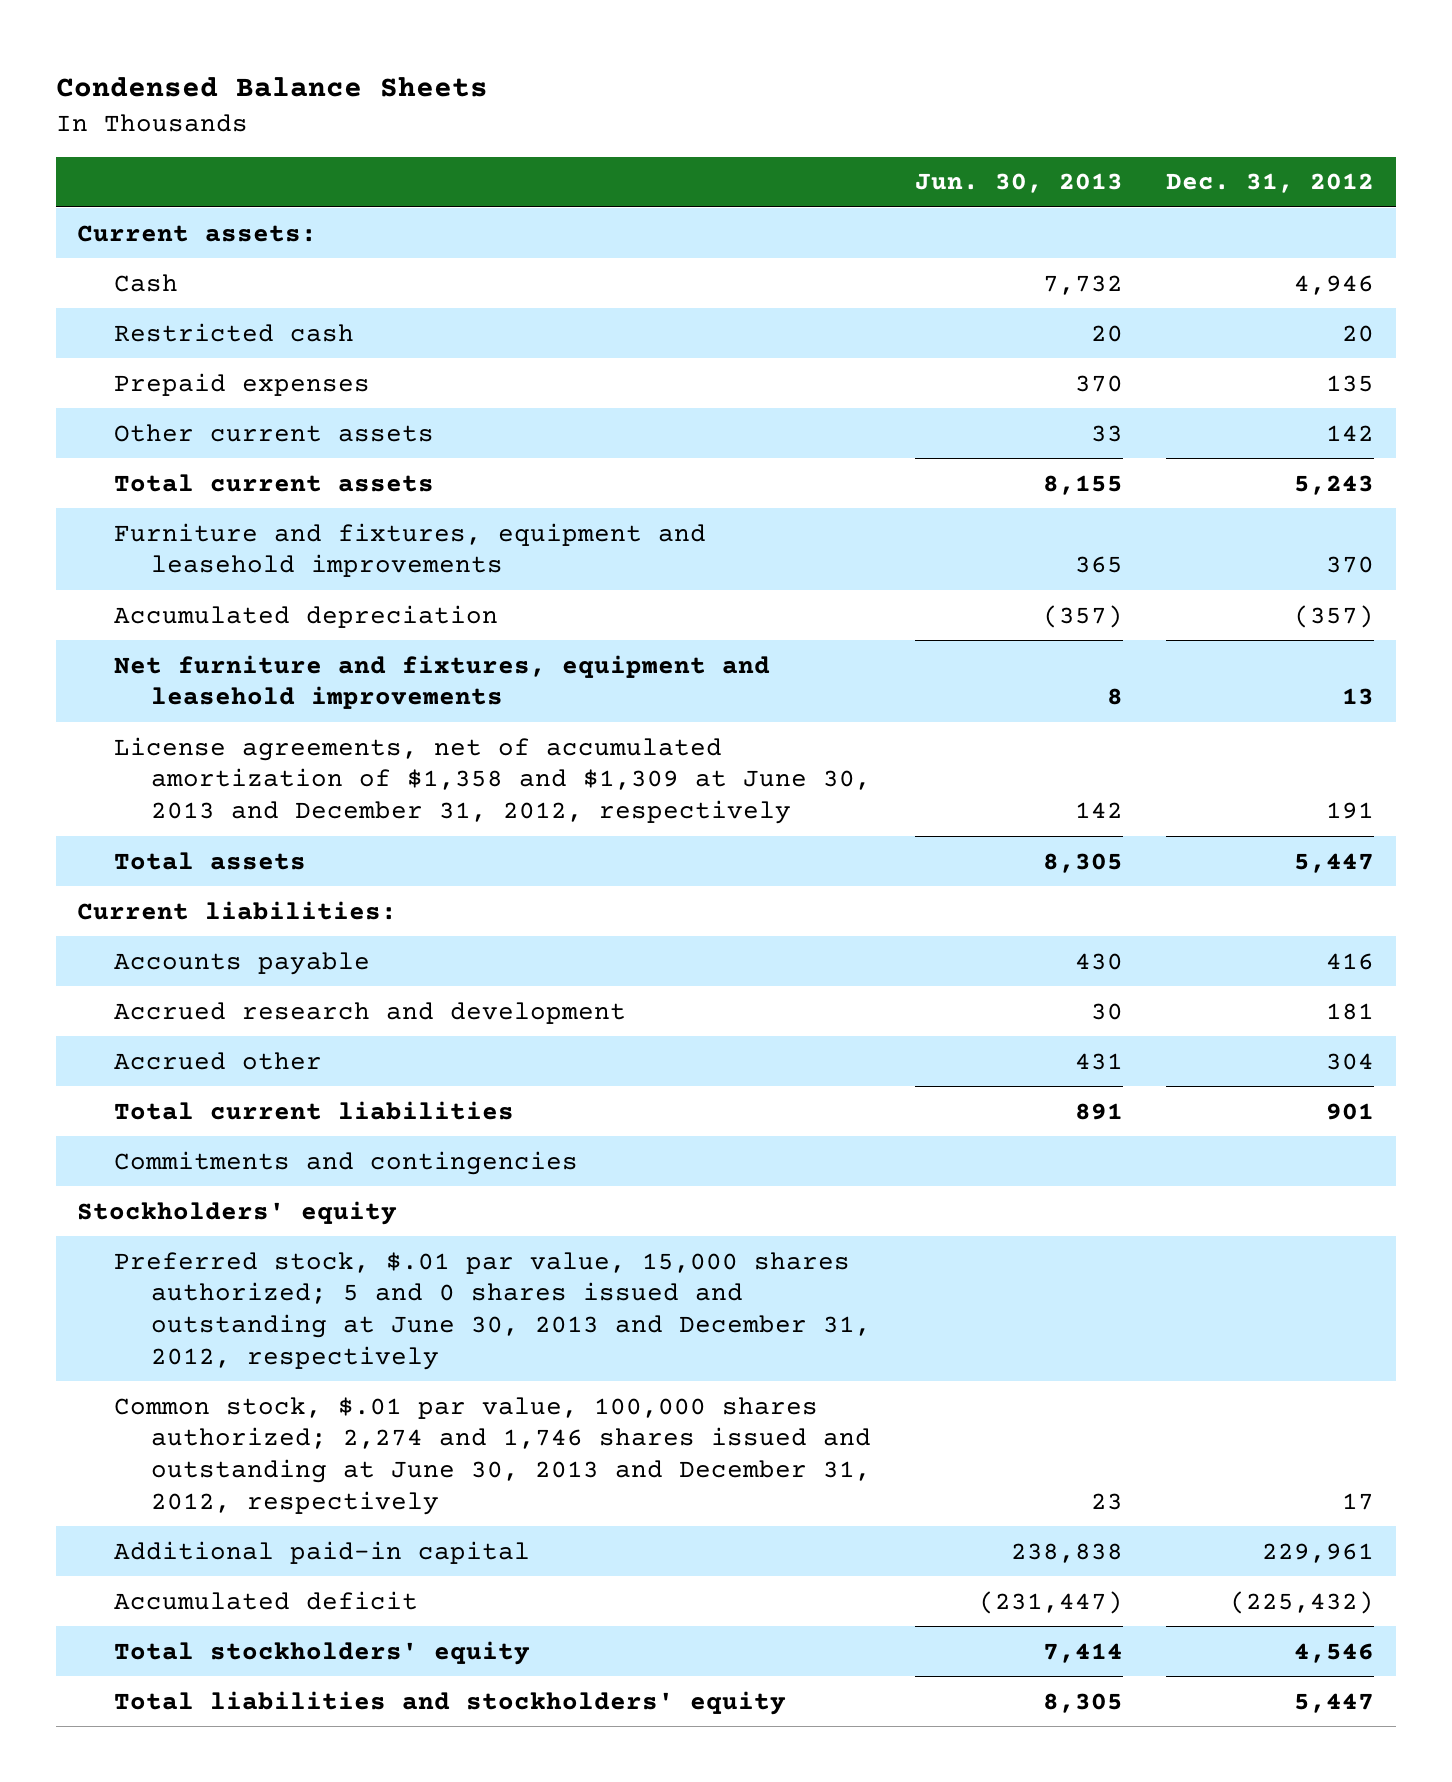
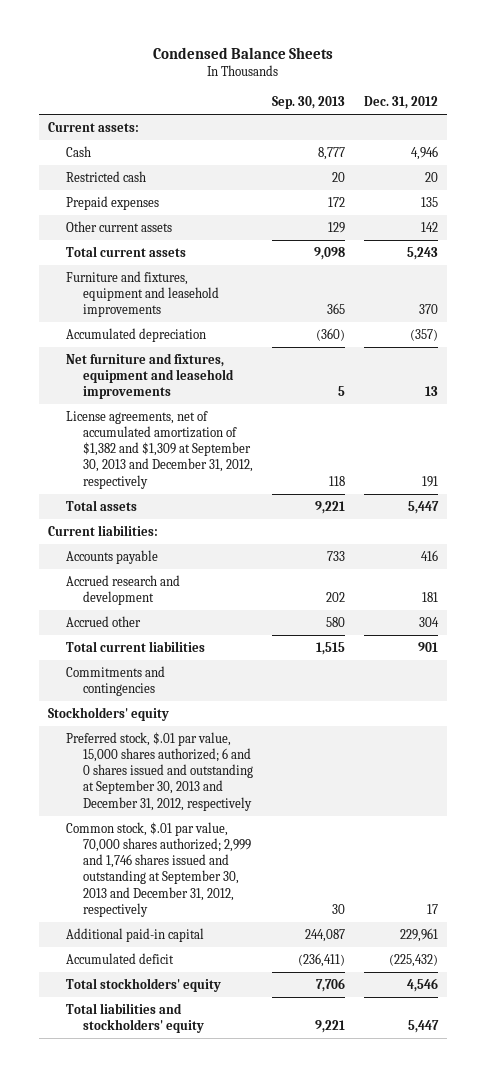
[914,173,1123,194] Jun. 30, 2013 -> none
none -> [271,95,345,109] Sep. 30, 2013
[114,736,871,824] License agreements, net of accumulated amortization of $1,358 and $1,309 at June 30, 2013 and December 31, 2012, respectively -> [65,410,254,489] License agreements, net of accumulated amortization of $1,382 and $1,309 at September 30, 2013 and December 31, 2012, respectively
[114,1251,871,1370] Preferred stock, $.01 par value, 15,000 shares authorized; 5 and 0 shares issued and outstanding at June 30, 2013 and December 31, 2012, respectively -> [65,731,254,811] Preferred stock, $.01 par value, 15,000 shares authorized; 6 and 0 shares issued and outstanding at September 30, 2013 and December 31, 2012, respectively
[114,1396,871,1515] Common stock, $.01 par value, 100,000 shares authorized; 2,274 and 1,746 shares issued and outstanding at June 30, 2013 and December 31, 2012, respectively -> [65,821,252,917] Common stock, $.01 par value, 70,000 shares authorized; 2,999 and 1,746 shares issued and outstanding at September 30, 2013 and December 31, 2012, respectively

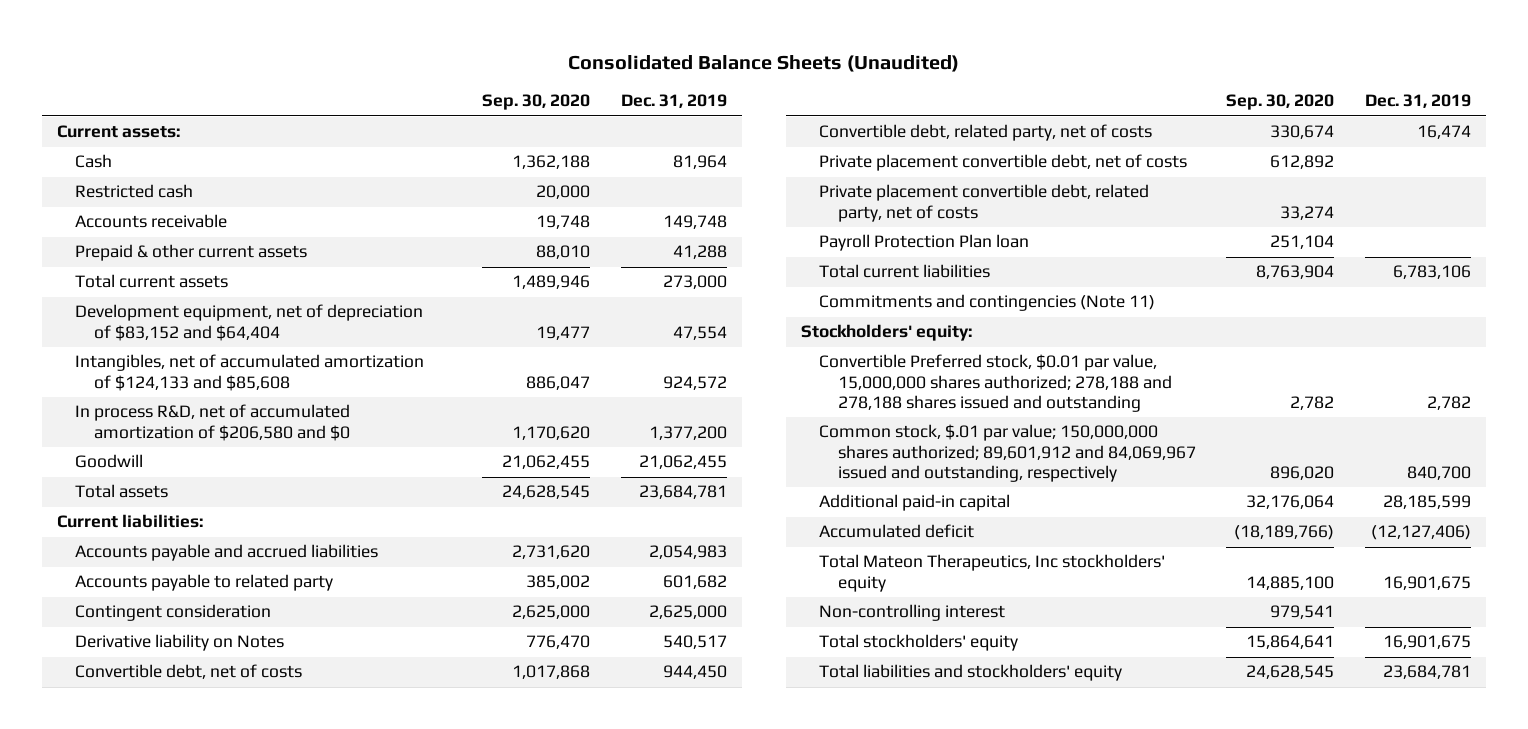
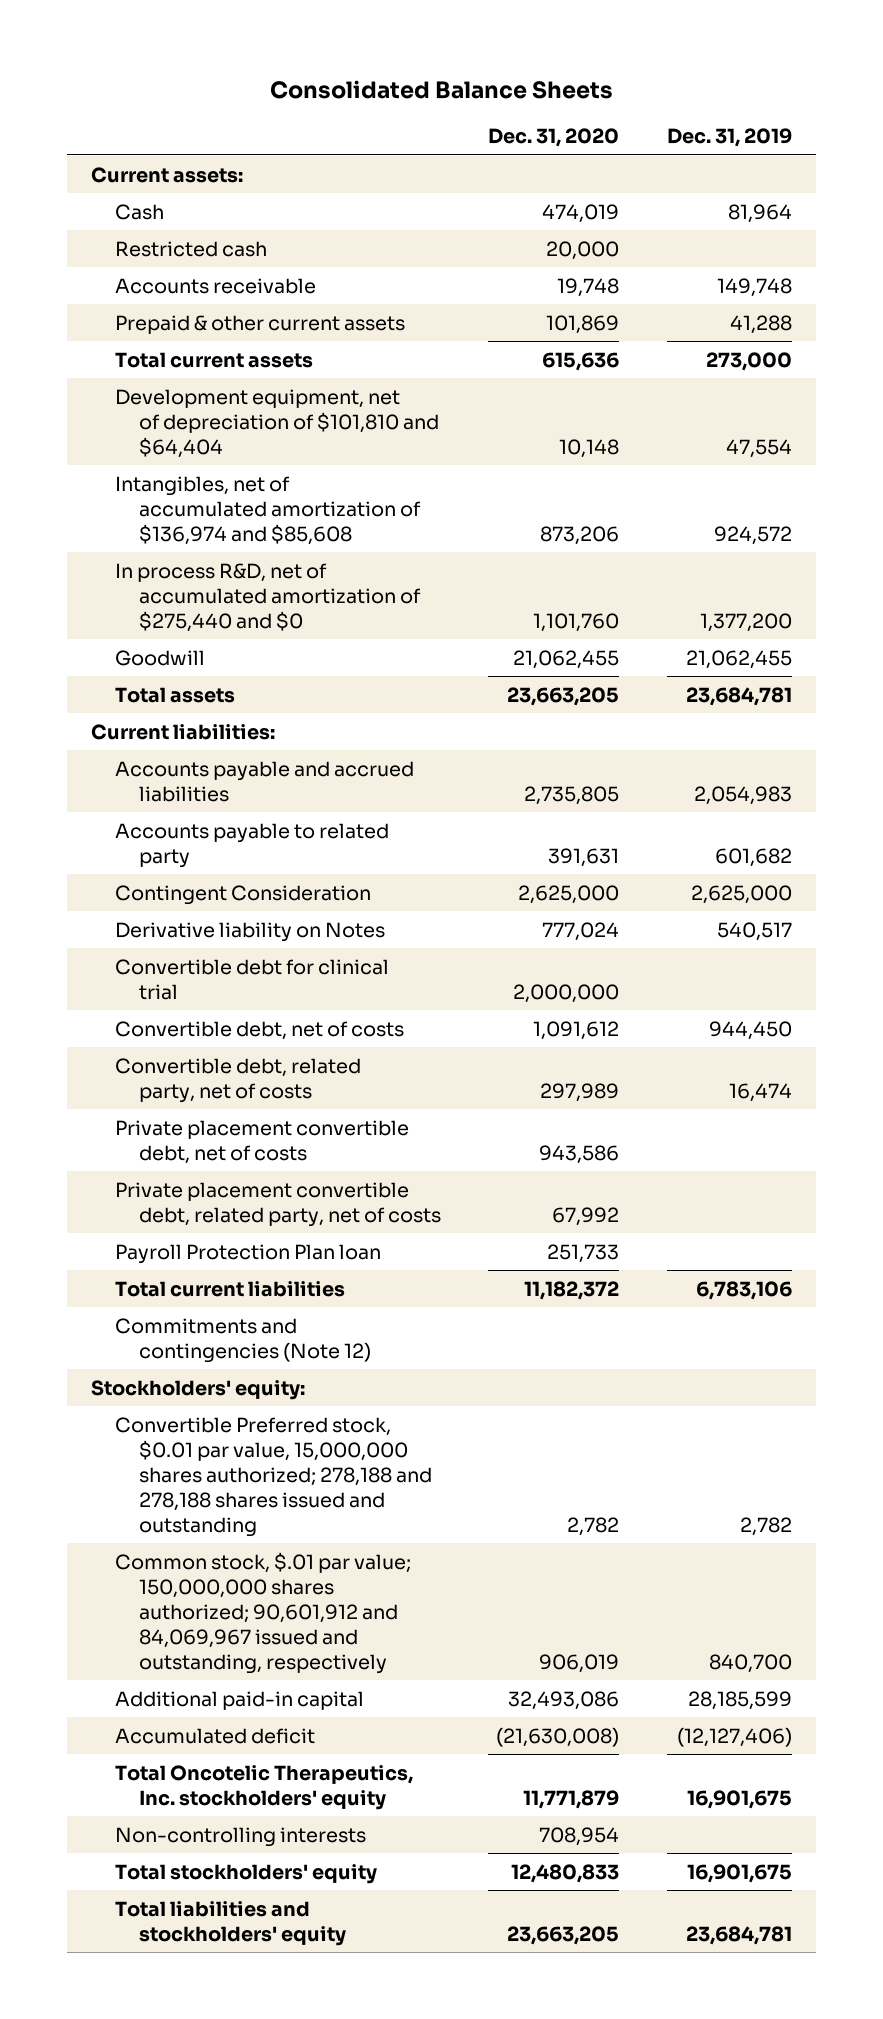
[567,54,959,72] Consolidated Balance Sheets (Unaudited) -> [269,79,613,99] Consolidated Balance Sheets
[482,94,591,111] Sep. 30, 2020 -> none
none -> [488,128,620,148] Dec. 31, 2020
[75,304,424,341] Development equipment, net of depreciation of $83,152 and $64,404 -> [114,388,439,458] Development equipment, net of depreciation of $101,810 and $64,404
[75,354,425,391] Intangibles, net of accumulated amortization of $124,133 and $85,608 -> [114,475,421,545] Intangibles, net of accumulated amortization of $136,974 and $85,608
[75,404,351,441] In process R&D, net of accumulated amortization of $206,580 and $0 -> [114,562,421,632] In process R&D, net of accumulated amortization of $275,440 and $0
[75,604,272,622] Contingent consideration -> [114,884,371,905] Contingent Consideration
none -> [114,958,389,1000] Convertible debt for clinical trial
[819,294,1156,312] Commitments and contingencies (Note 11) -> [114,1317,371,1363] Commitments and contingencies (Note 12)
[819,424,1196,483] Common stock, $.01 par value; 150,000,000 shares authorized; 89,601,912 and 84,069,967 issued and outstanding, respectively -> [114,1551,411,1674] Common stock, $.01 par value; 150,000,000 shares authorized; 90,601,912 and 84,069,967 issued and outstanding, respectively
[819,554,1166,592] Total Mateon Therapeutics, Inc stockholders' equity -> [114,1764,413,1810] Total Oncotelic Therapeutics, Inc. stockholders' equity
[819,604,1006,622] Non-controlling interest -> [114,1826,366,1847] Non-controlling interests

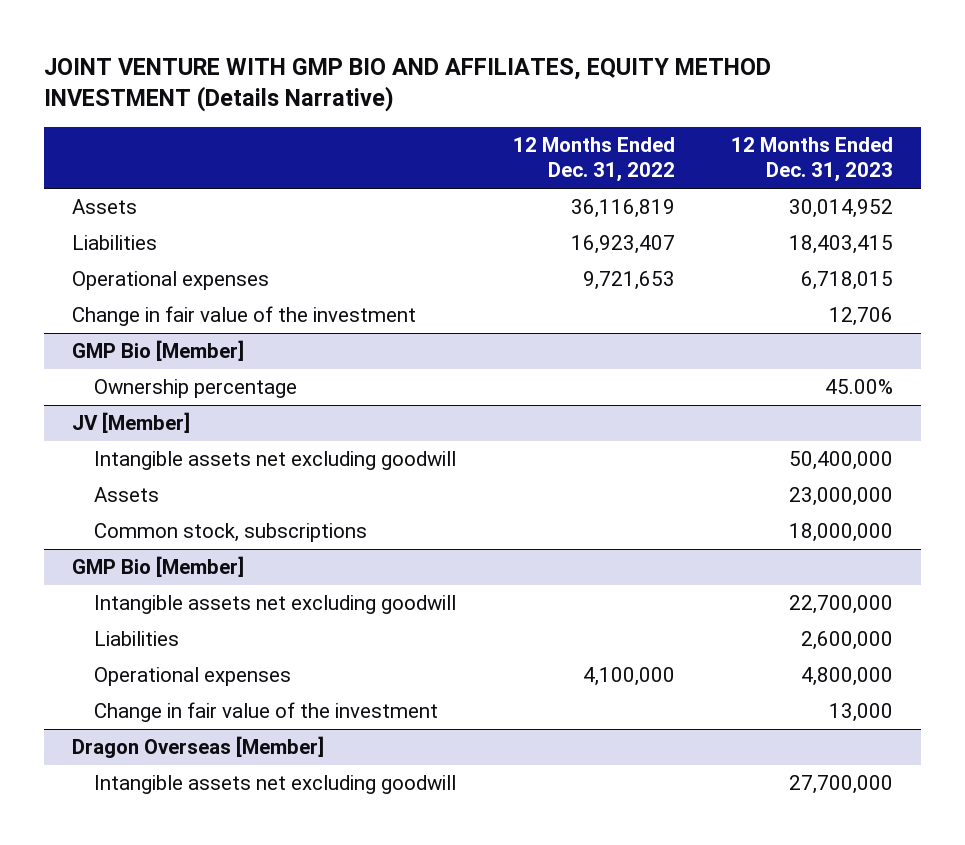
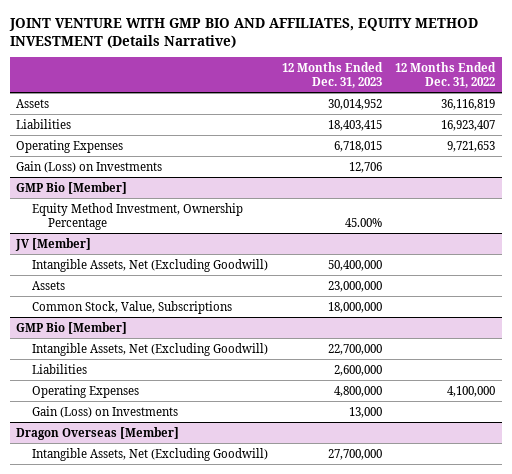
[71,271,269,291] Operational expenses -> [16,139,124,153] Operating Expenses
[71,306,416,327] Change in fair value of the investment -> [16,160,163,173] Gain (Loss) on Investments
[94,379,298,399] Ownership percentage -> [32,202,244,230] Equity Method Investment, Ownership Percentage
[94,451,457,471] Intangible assets net excluding goodwill -> [32,258,269,272] Intangible Assets, Net (Excluding Goodwill)
[94,523,368,543] Common stock, subscriptions -> [32,300,233,314] Common Stock, Value, Subscriptions
[94,595,457,615] Intangible assets net excluding goodwill -> [32,342,269,356] Intangible Assets, Net (Excluding Goodwill)
[94,667,292,687] Operational expenses -> [32,384,140,398] Operating Expenses
[94,702,439,723] Change in fair value of the investment -> [32,405,179,418] Gain (Loss) on Investments
[94,775,457,795] Intangible assets net excluding goodwill -> [32,447,269,461] Intangible Assets, Net (Excluding Goodwill)

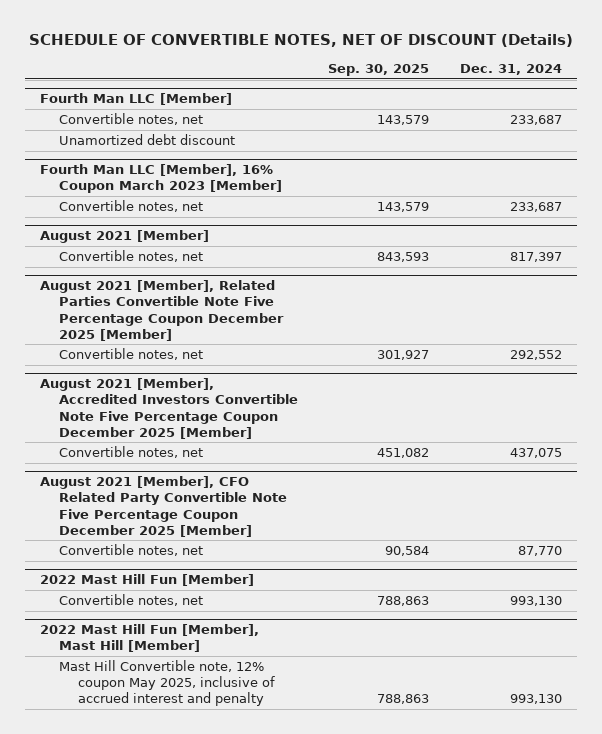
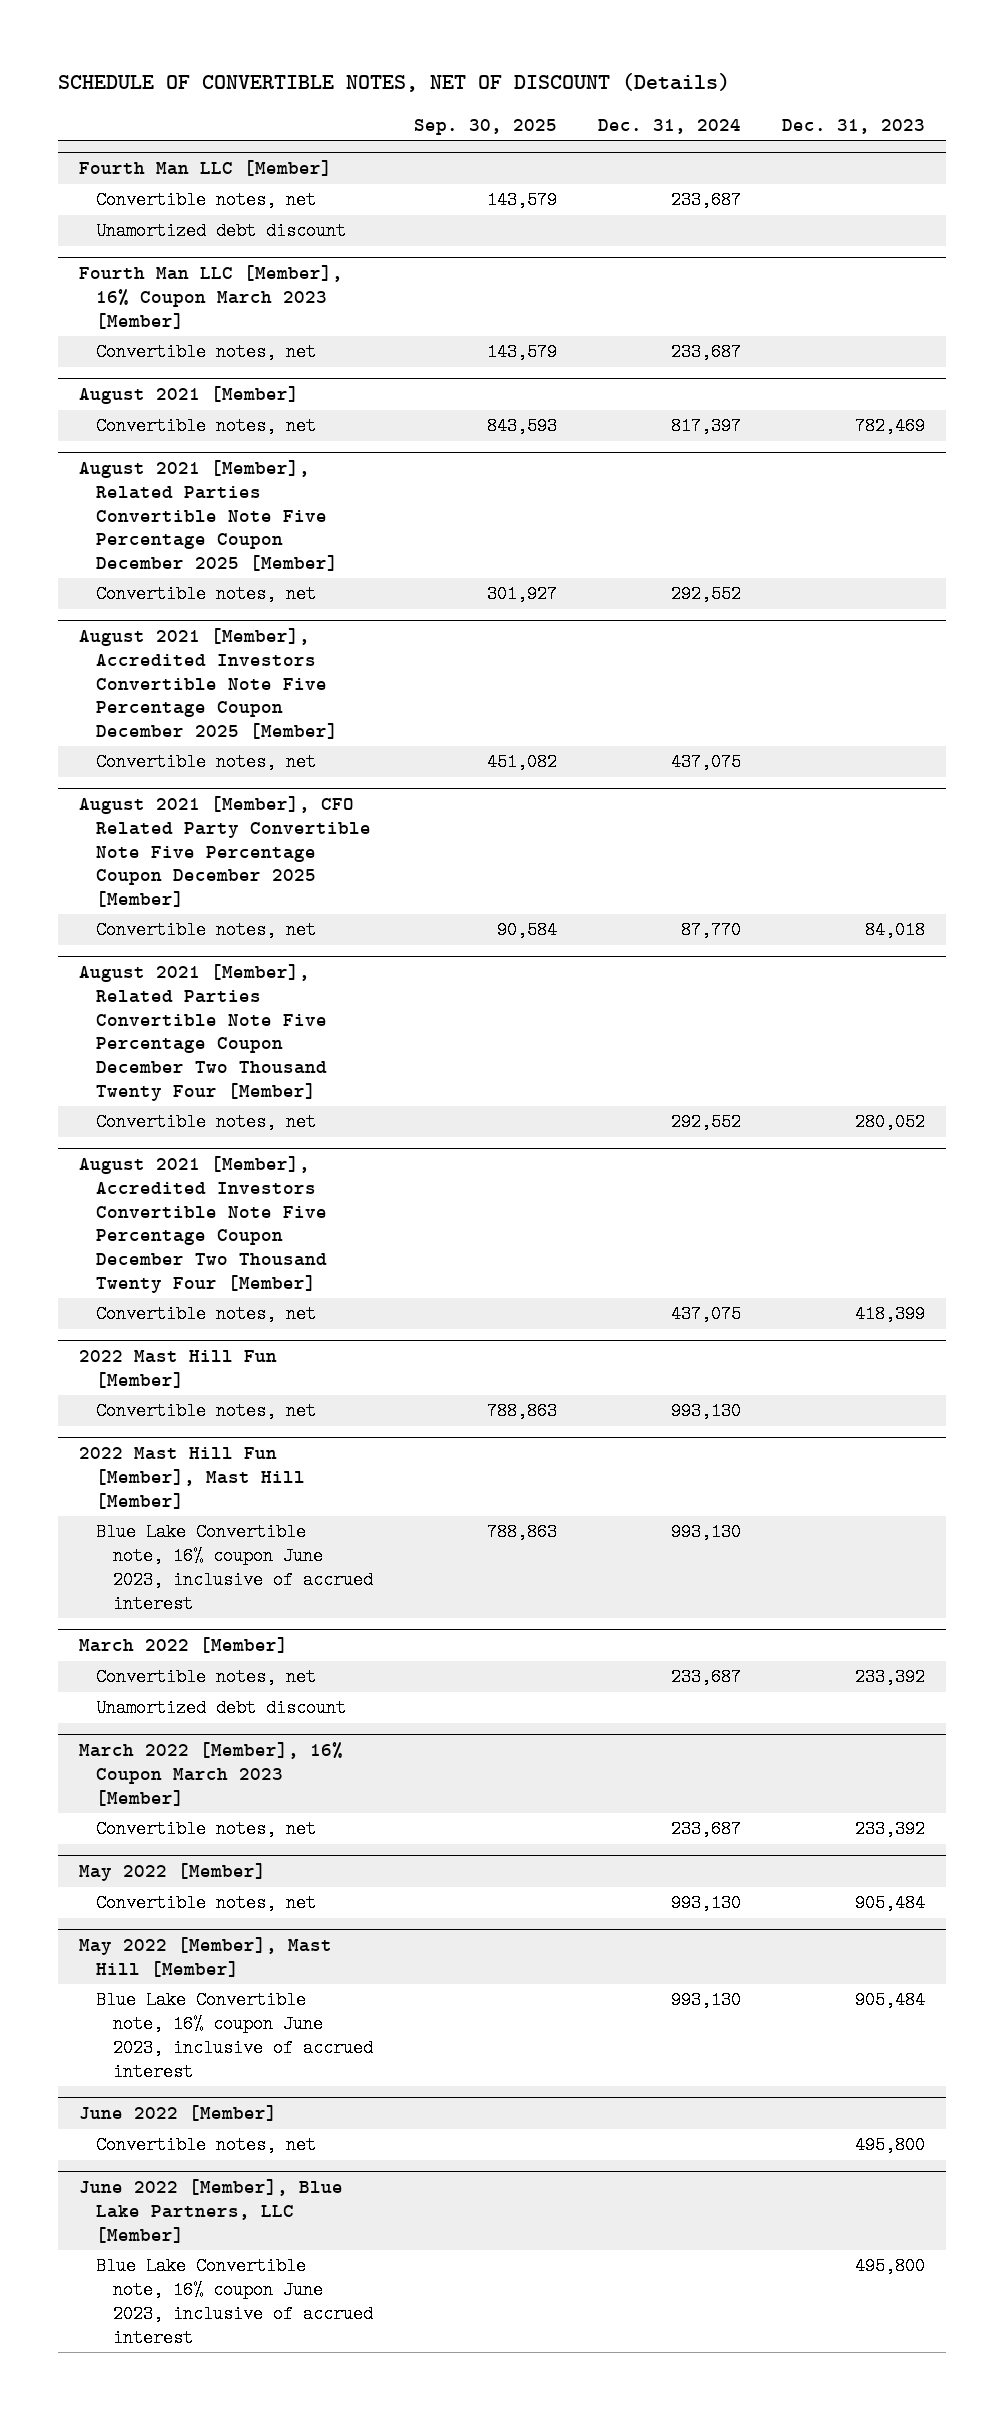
none -> [782,118,926,134] Dec. 31, 2023
none -> [78,964,327,1101] August 2021 [Member], Related Parties Convertible Note Five Percentage Coupon December Two Thousand Twenty Four [Member]
none -> [95,1113,316,1132] Convertible notes, net
none -> [78,1156,327,1293] August 2021 [Member], Accredited Investors Convertible Note Five Percentage Coupon December Two Thousand Twenty Four [Member]
none -> [95,1305,316,1324] Convertible notes, net
[59,660,276,707] Mast Hill Convertible note, 12% coupon May 2025, inclusive of accrued interest and penalty -> [95,1523,374,1613] Blue Lake Convertible note, 16% coupon June 2023, inclusive of accrued interest
none -> [78,1637,288,1654] March 2022 [Member]
none -> [95,1668,316,1687] Convertible notes, net
none -> [95,1699,346,1718] Unamortized debt discount
none -> [78,1742,343,1806] March 2022 [Member], 16% Coupon March 2023 [Member]
none -> [95,1820,316,1839] Convertible notes, net
none -> [78,1863,266,1882] May 2022 [Member]
none -> [95,1894,316,1913] Convertible notes, net
none -> [78,1937,332,1978] May 2022 [Member], Mast Hill [Member]
none -> [95,1991,374,2081] Blue Lake Convertible note, 16% coupon June 2023, inclusive of accrued interest
none -> [78,2105,277,2122] June 2022 [Member]
none -> [95,2136,316,2155] Convertible notes, net
none -> [78,2179,343,2243] June 2022 [Member], Blue Lake Partners, LLC [Member]
none -> [95,2257,374,2347] Blue Lake Convertible note, 16% coupon June 2023, inclusive of accrued interest

